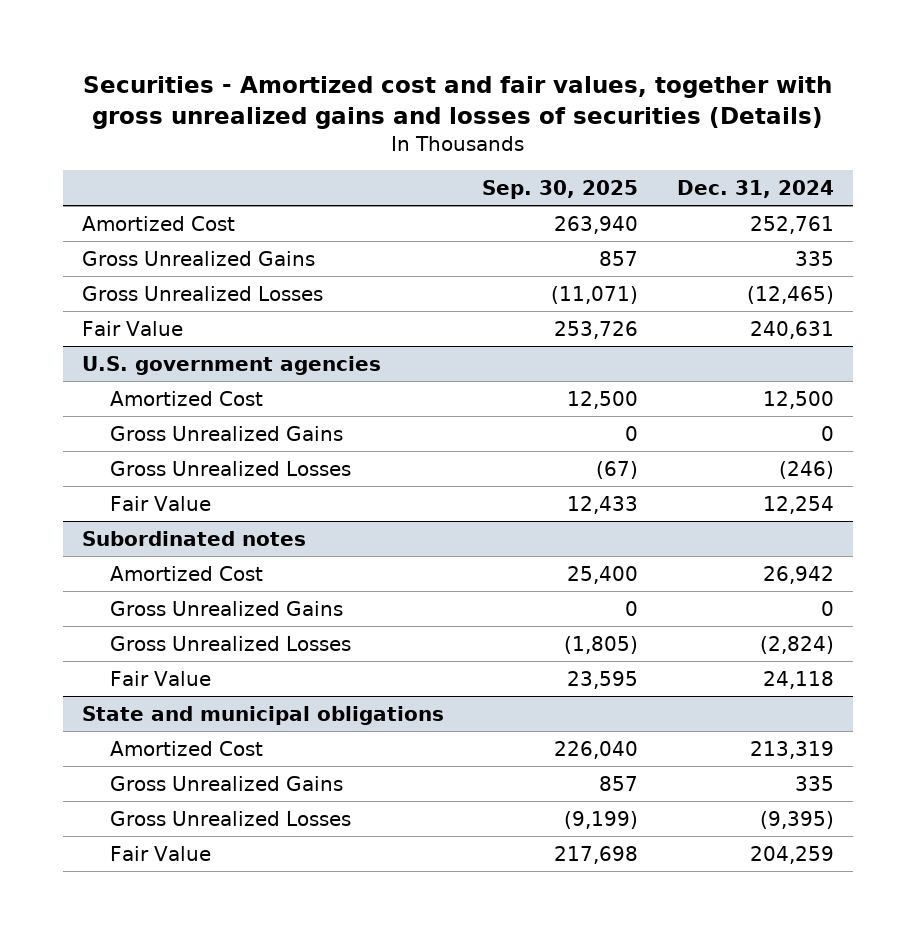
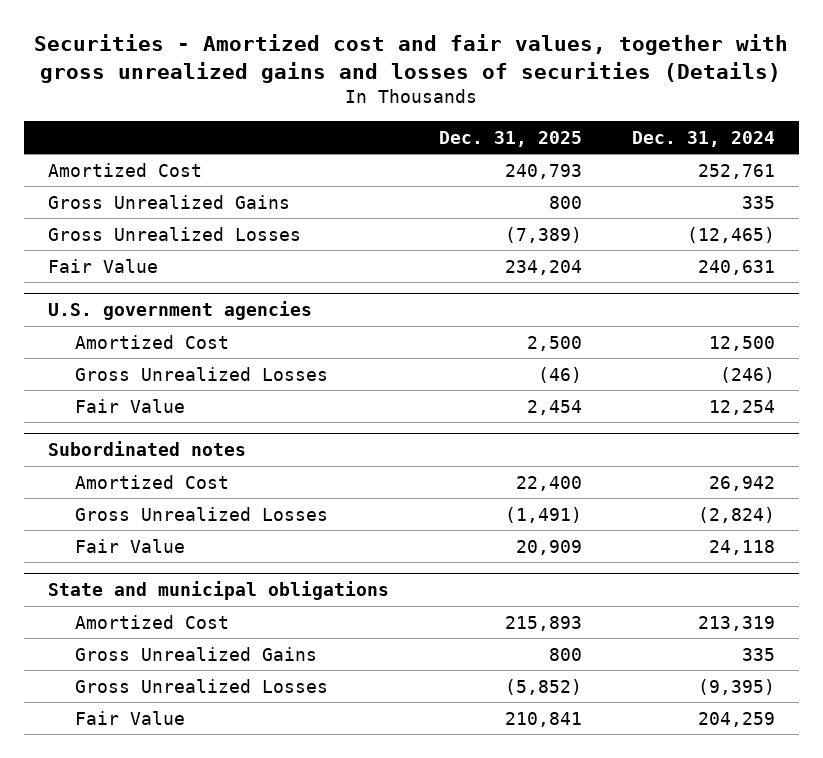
[482,180,639,200] Sep. 30, 2025 -> none
none -> [438,130,582,147] Dec. 31, 2025
[110,425,344,441] Gross Unrealized Gains -> none
[110,600,344,616] Gross Unrealized Gains -> none

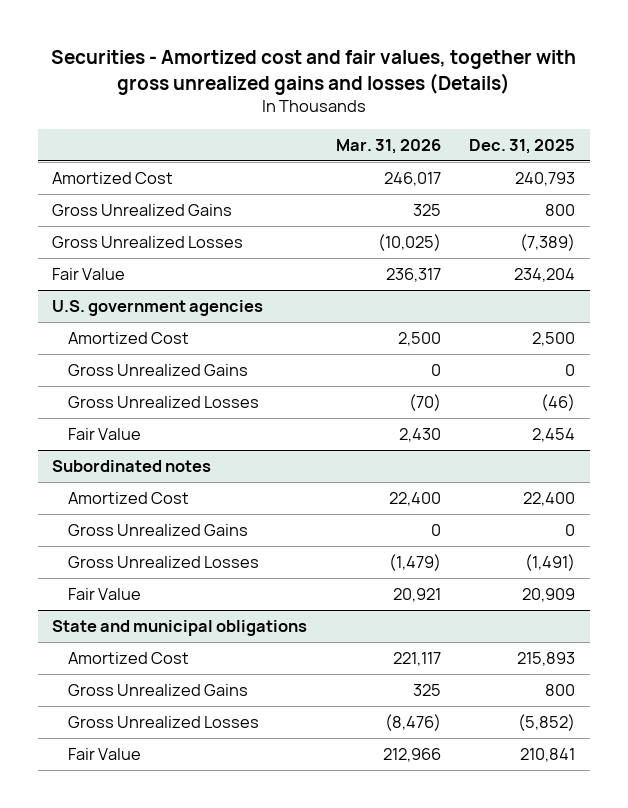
[34,34,789,84] Securities - Amortized cost and fair values, together with gross unrealized gains and losses of securities (Details) -> [50,49,576,95] Securities - Amortized cost and fair values, together with gross unrealized gains and losses (Details)
[631,130,775,147] Dec. 31, 2024 -> none
none -> [335,138,441,154] Mar. 31, 2026
none -> [68,363,249,376] Gross Unrealized Gains
none -> [68,523,249,536] Gross Unrealized Gains

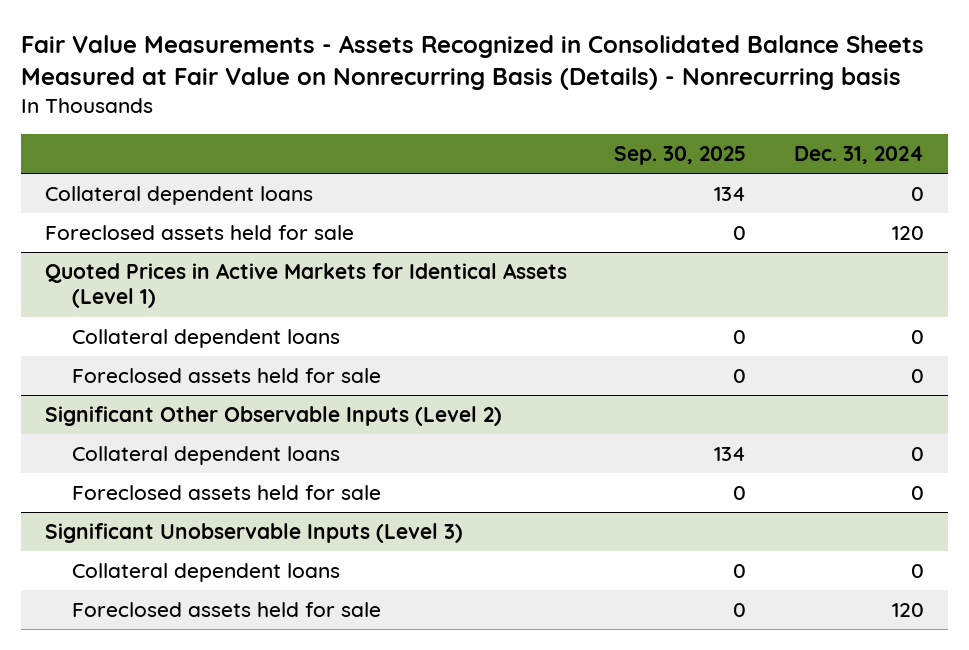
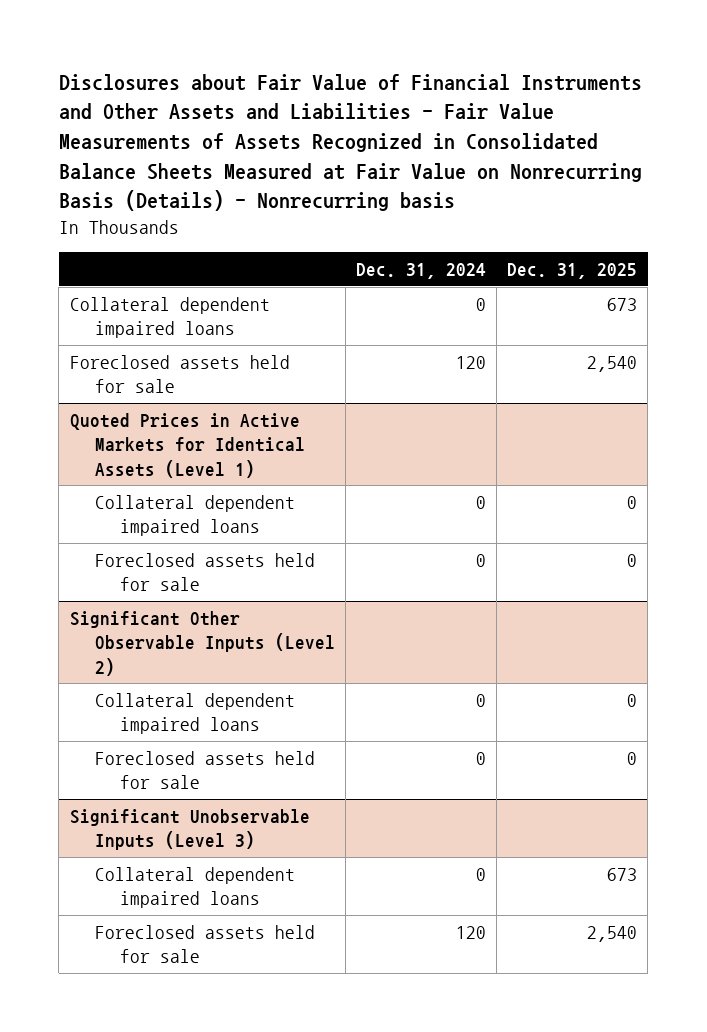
[20,34,924,91] Fair Value Measurements - Assets Recognized in Consolidated Balance Sheets Measured at Fair Value on Nonrecurring Basis (Details) - Nonrecurring basis -> [58,73,642,212] Disclosures about Fair Value of Financial Instruments and Other Assets and Liabilities - Fair Value Measurements of Assets Recognized in Consolidated Balance Sheets Measured at Fair Value on Nonrecurring Basis (Details) - Nonrecurring basis
[614,145,747,165] Sep. 30, 2025 -> none
none -> [507,263,638,280] Dec. 31, 2025
[44,185,313,205] Collateral dependent loans -> [69,296,270,339] Collateral dependent impaired loans
[71,328,340,348] Collateral dependent loans -> [94,494,295,537] Collateral dependent impaired loans
[71,445,340,465] Collateral dependent loans -> [94,692,295,735] Collateral dependent impaired loans
[71,562,340,582] Collateral dependent loans -> [94,866,295,909] Collateral dependent impaired loans

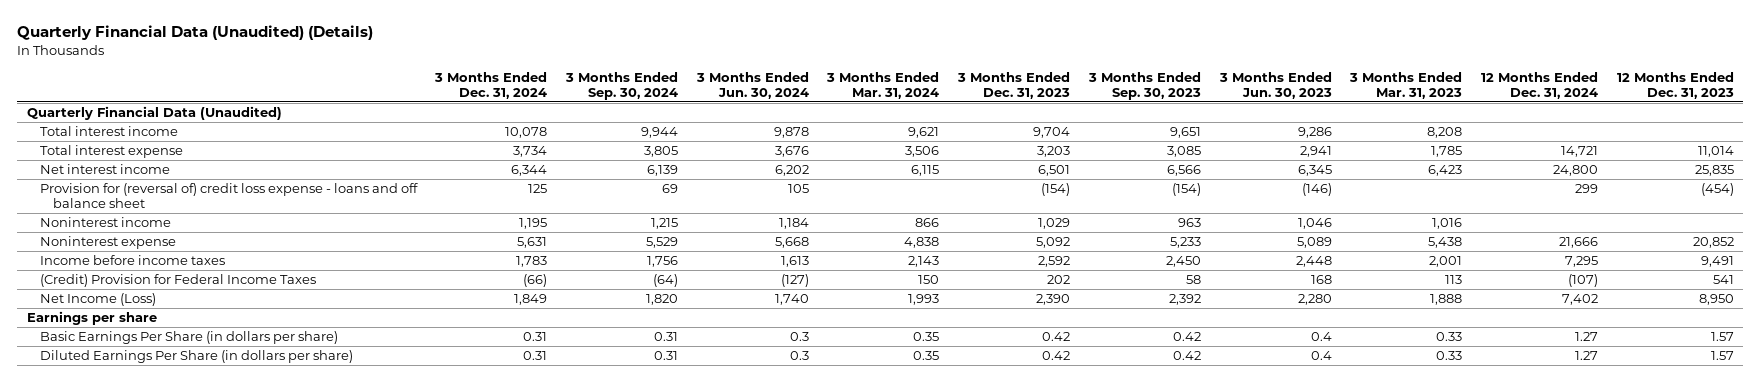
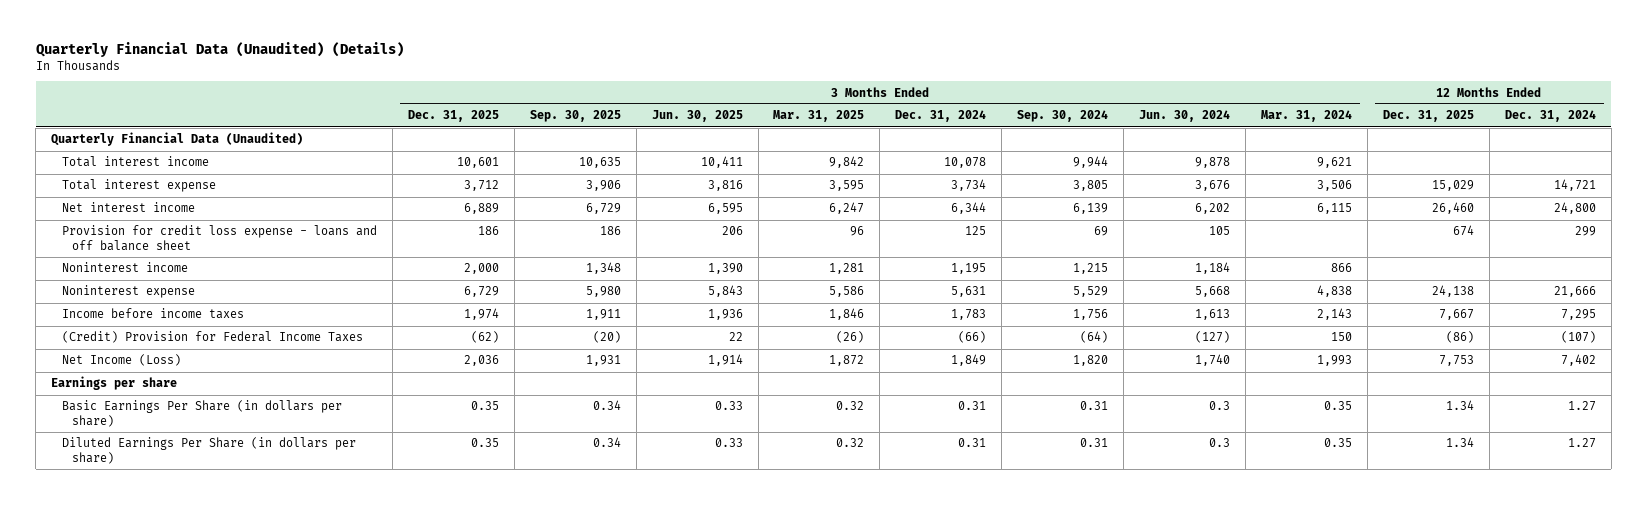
[957,71,1071,99] 3 Months Ended Dec. 31, 2023 -> none
[1087,71,1201,100] 3 Months Ended Sep. 30, 2023 -> none
[1218,71,1332,99] 3 Months Ended Jun. 30, 2023 -> none
[1349,71,1463,99] 3 Months Ended Mar. 31, 2023 -> none
[1616,71,1734,99] 12 Months Ended Dec. 31, 2023 -> none
none -> [407,110,499,123] Dec. 31, 2025
none -> [529,110,621,123] Sep. 30, 2025
none -> [651,110,743,123] Jun. 30, 2025
none -> [773,110,865,123] Mar. 31, 2025
none -> [1382,110,1474,123] Dec. 31, 2025
[39,183,418,209] Provision for (reversal of) credit loss expense - loans and off balance sheet -> [61,225,377,251] Provision for credit loss expense - loans and off balance sheet

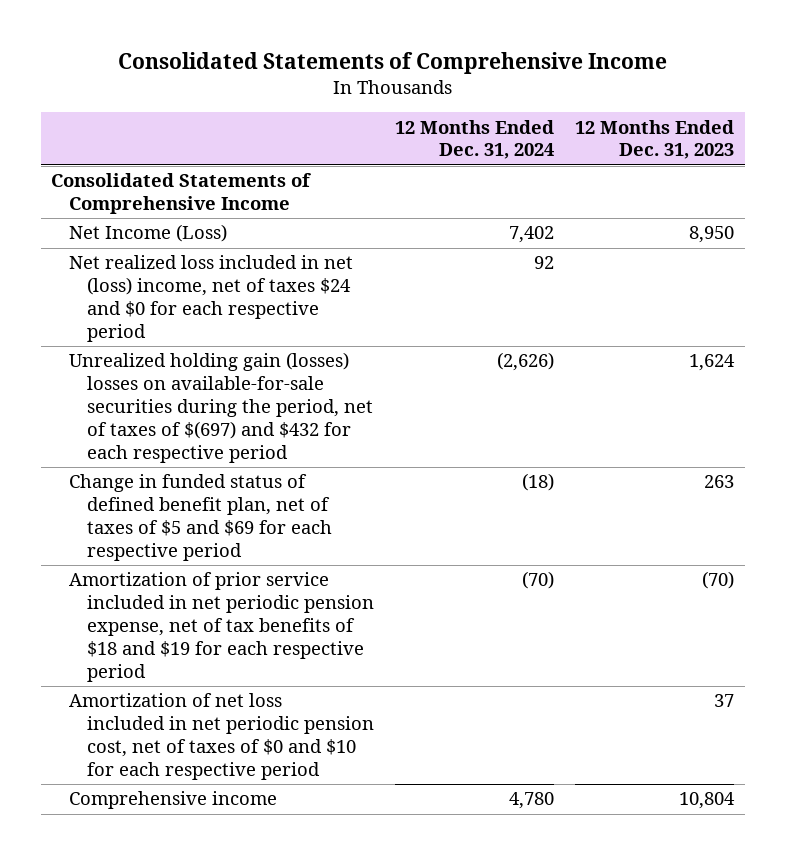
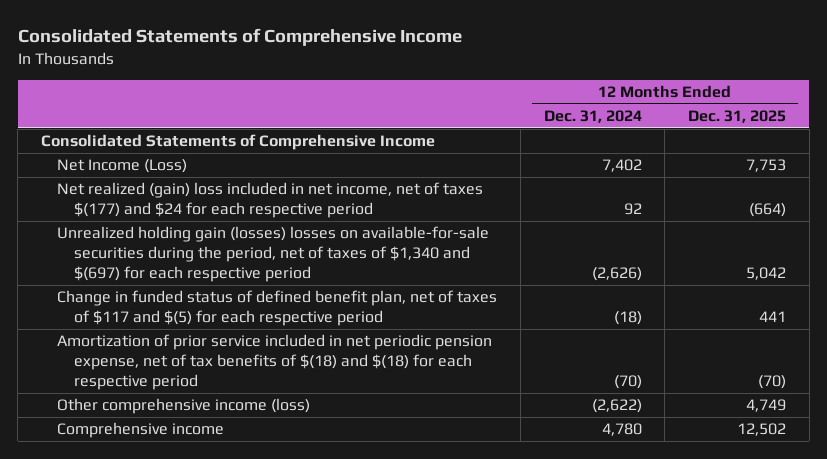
[575,119,735,160] 12 Months Ended Dec. 31, 2023 -> none
none -> [688,109,787,123] Dec. 31, 2025
[69,693,375,780] Amortization of net loss included in net periodic pension cost, net of taxes of $0 and $10 for each respective period -> none
[69,255,354,342] Net realized loss included in net (loss) income, net of taxes $24 and $0 for each respective period -> [57,182,484,219] Net realized (gain) loss included in net income, net of taxes $(177) and $24 for each respective period
[69,352,374,463] Unrealized holding gain (losses) losses on available-for-sale securities during the period, net of taxes of $(697) and $432 for each respective period -> [57,226,490,282] Unrealized holding gain (losses) losses on available-for-sale securities during the period, net of taxes of $1,340 and $(697) for each respective period
[69,474,333,561] Change in funded status of defined benefit plan, net of taxes of $5 and $69 for each respective period -> [57,290,498,327] Change in funded status of defined benefit plan, net of taxes of $117 and $(5) for each respective period
[69,572,375,682] Amortization of prior service included in net periodic pension expense, net of tax benefits of $18 and $19 for each respective period -> [57,334,493,390] Amortization of prior service included in net periodic pension expense, net of tax benefits of $(18) and $(18) for each respective period
none -> [57,398,311,415] Other comprehensive income (loss)

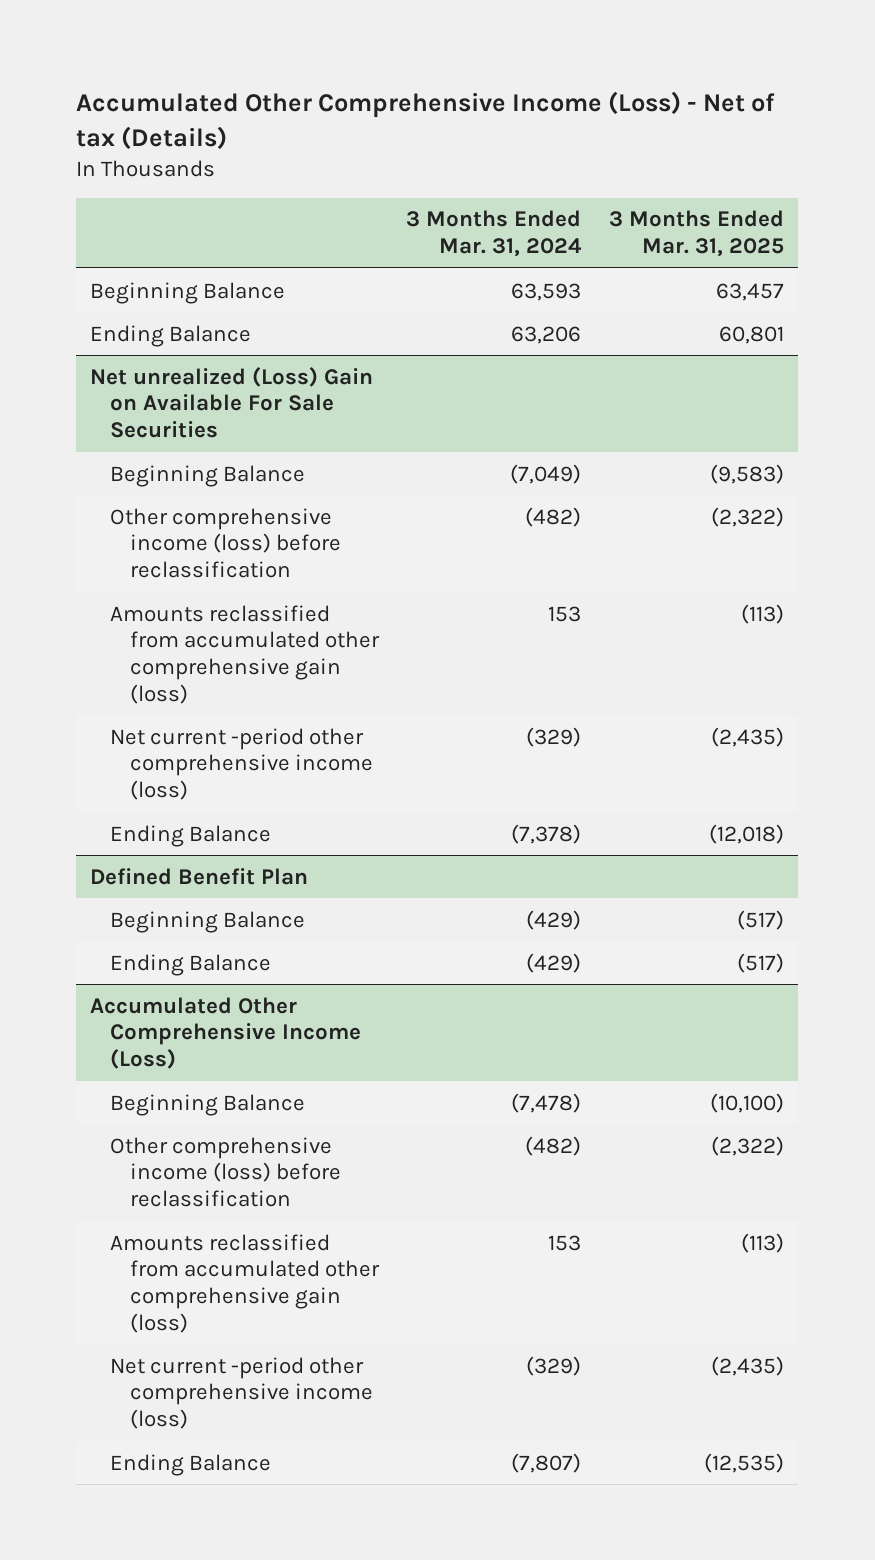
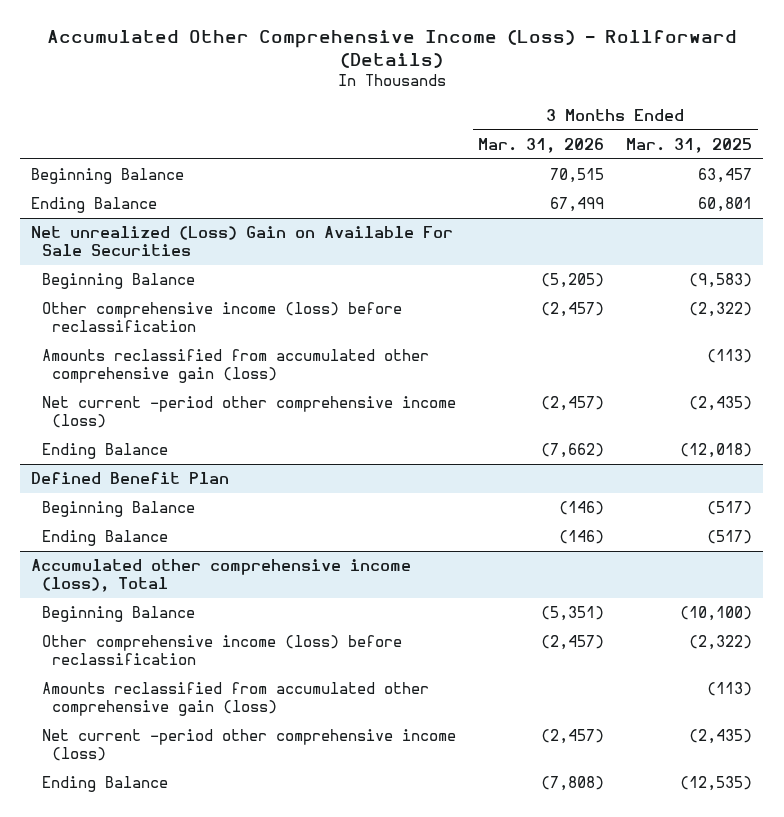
[76,90,776,150] Accumulated Other Comprehensive Income (Loss) - Net of tax (Details) -> [46,30,737,69] Accumulated Other Comprehensive Income (Loss) - Rollforward (Details)
[406,210,583,258] 3 Months Ended Mar. 31, 2024 -> none
none -> [478,137,605,153] Mar. 31, 2026
[90,996,361,1070] Accumulated Other Comprehensive Income (Loss) -> [31,559,412,593] Accumulated other comprehensive income (loss), Total

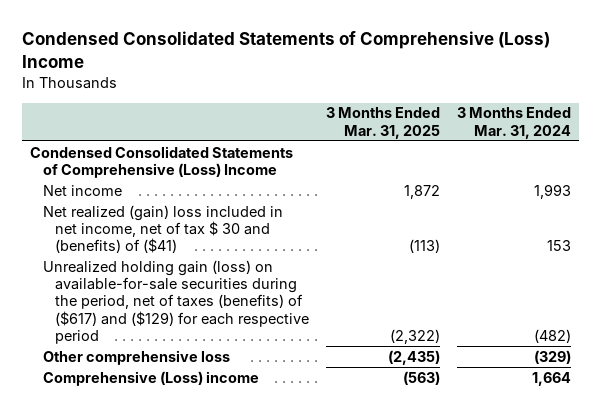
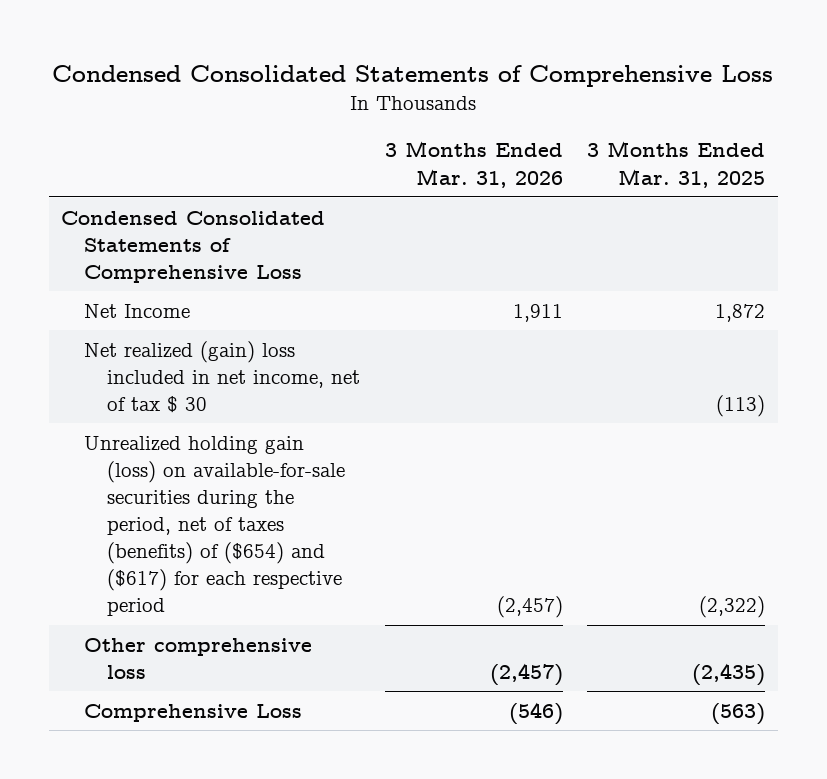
[22,31,551,68] Condensed Consolidated Statements of Comprehensive (Loss) Income -> [52,64,774,87] Condensed Consolidated Statements of Comprehensive Loss
[456,107,571,139] 3 Months Ended Mar. 31, 2024 -> none
none -> [384,141,563,188] 3 Months Ended Mar. 31, 2026
[30,145,294,179] Condensed Consolidated Statements of Comprehensive (Loss) Income -> [61,210,326,283] Condensed Consolidated Statements of Comprehensive Loss
[42,184,122,196] Net income -> [84,303,191,318] Net Income
[42,204,283,254] Net realized (gain) loss included in net income, net of tax $ 30 and (benefits) of ($41) -> [84,340,361,413] Net realized (gain) loss included in net income, net of tax $ 30
[42,259,310,345] Unrealized holding gain (loss) on available-for-sale securities during the period, net of taxes (benefits) of ($617) and ($129) for each respective period -> [84,435,346,617] Unrealized holding gain (loss) on available-for-sale securities during the period, net of taxes (benefits) of ($654) and ($617) for each respective period
[42,370,259,386] Comprehensive (Loss) income -> [84,703,303,722] Comprehensive Loss

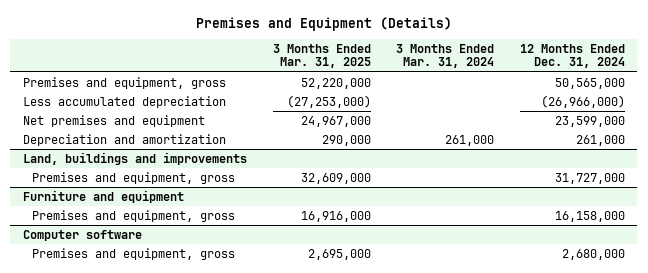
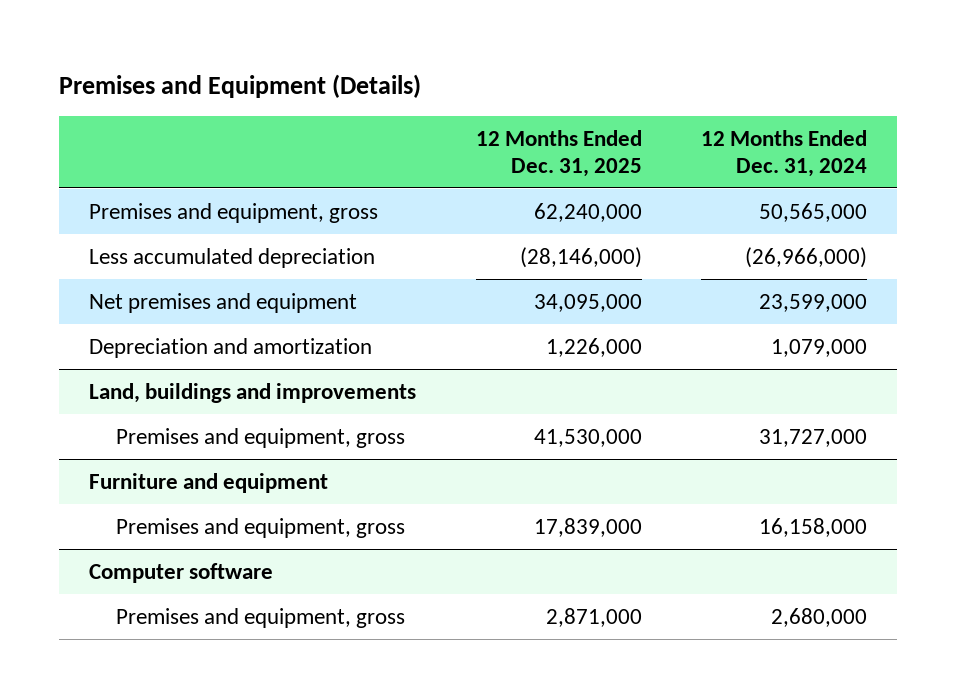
[272,43,371,69] 3 Months Ended Mar. 31, 2025 -> none
[396,43,495,69] 3 Months Ended Mar. 31, 2024 -> none
none -> [475,130,642,177] 12 Months Ended Dec. 31, 2025
[575,134,625,146] 261,000 -> [771,338,868,357] 1,079,000

